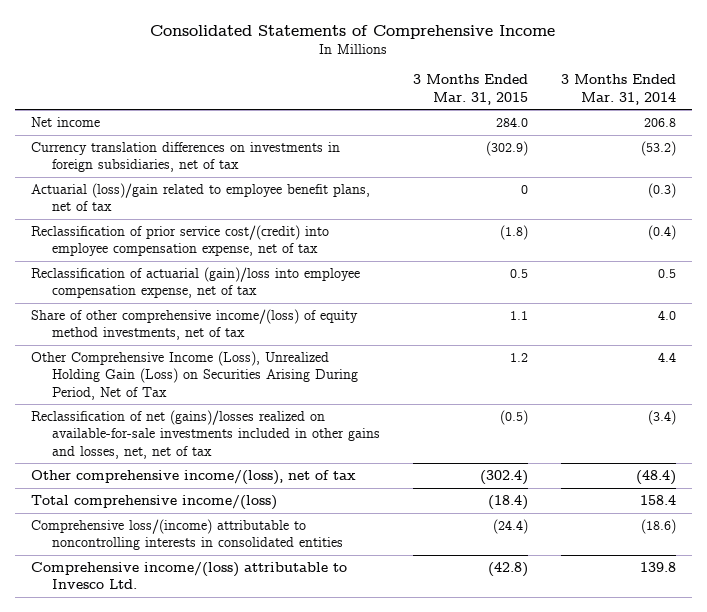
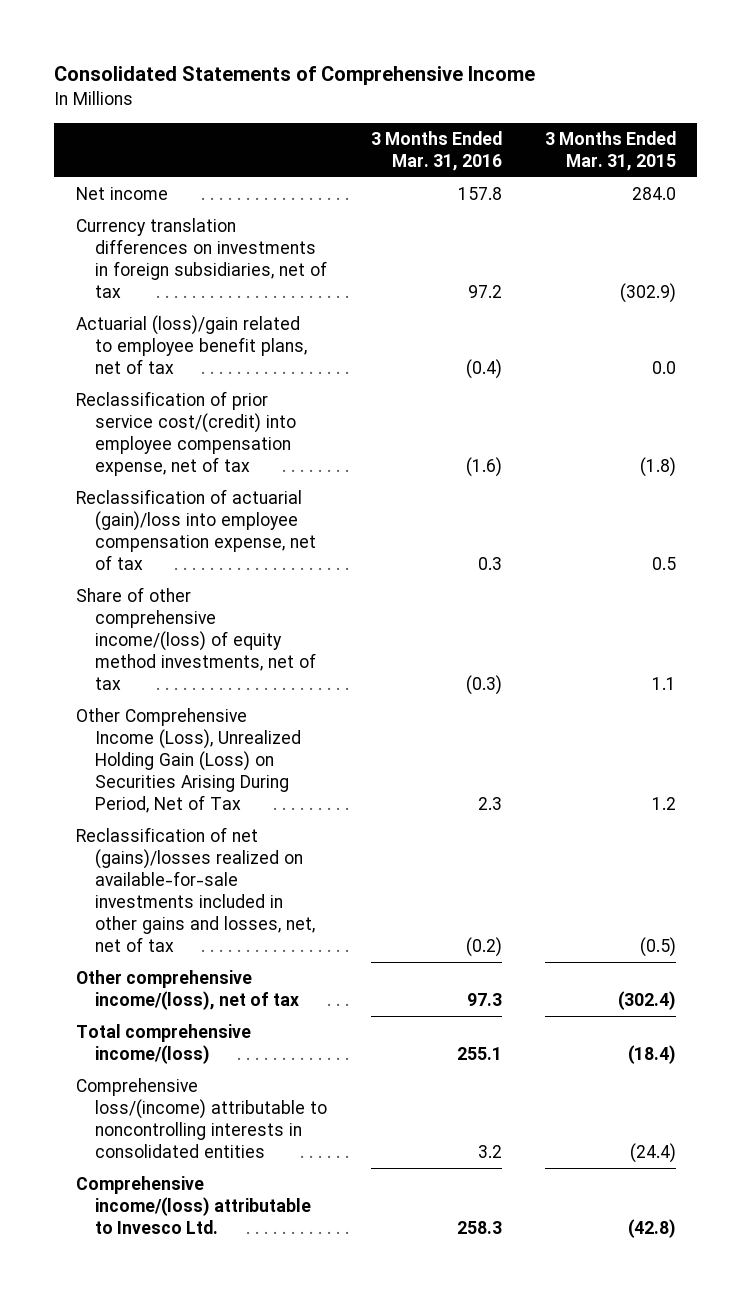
[560,74,676,105] 3 Months Ended Mar. 31, 2014 -> none
none -> [370,130,502,171] 3 Months Ended Mar. 31, 2016
[520,185,528,195] 0 -> [651,361,676,375] 0.0

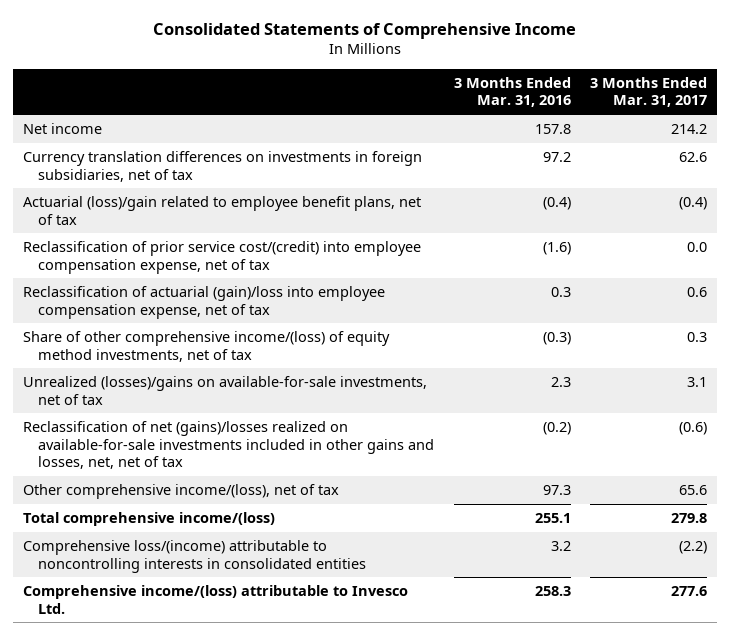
[544,130,676,171] 3 Months Ended Mar. 31, 2015 -> none
none -> [590,76,708,108] 3 Months Ended Mar. 31, 2017
[75,708,302,814] Other Comprehensive Income (Loss), Unrealized Holding Gain (Loss) on Securities Arising During Period, Net of Tax -> [22,376,427,405] Unrealized (losses)/gains on available-for-sale investments, net of tax

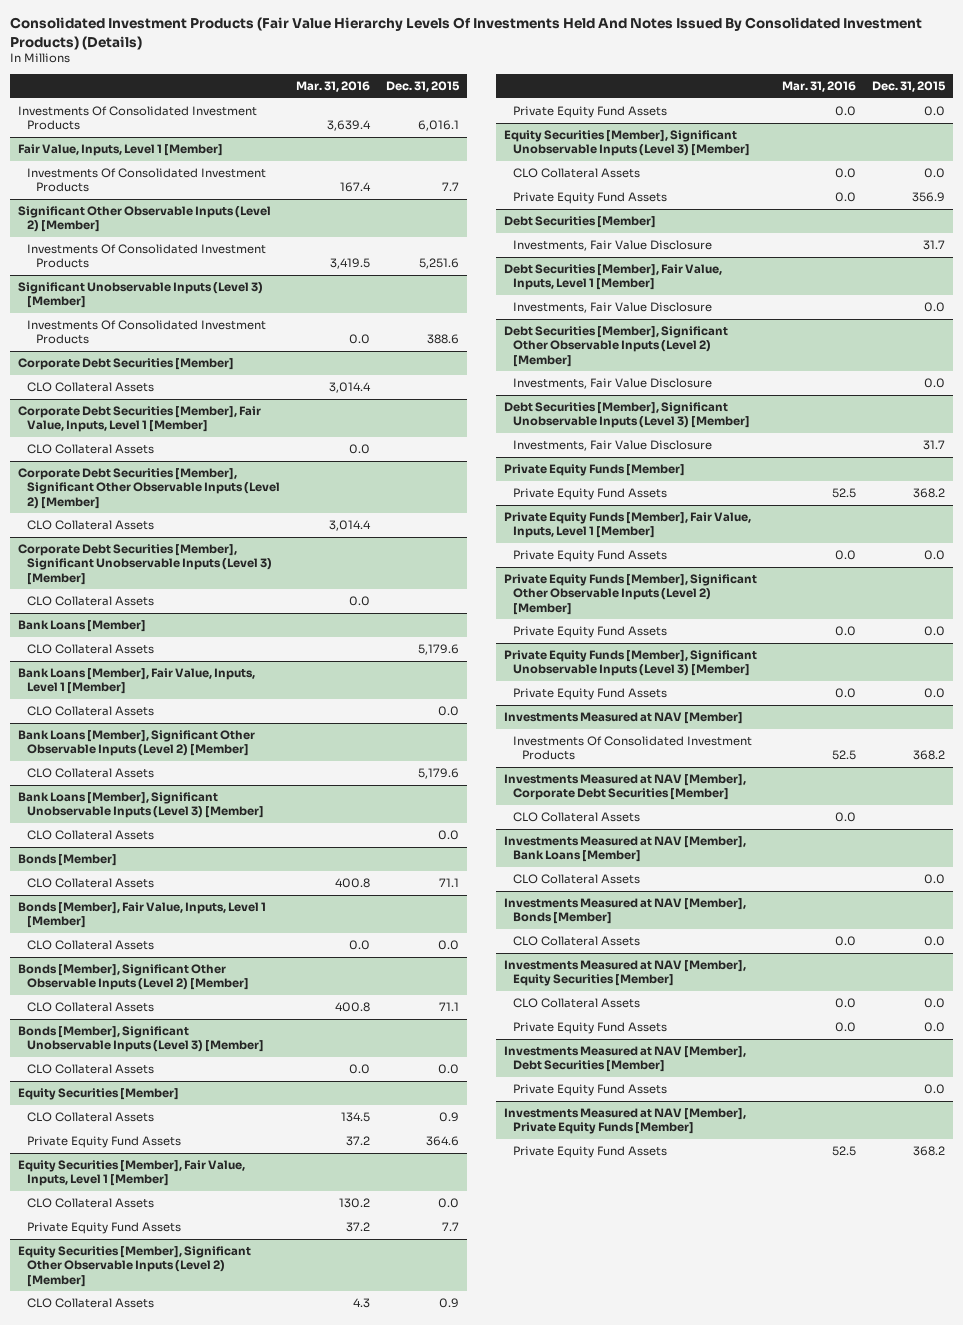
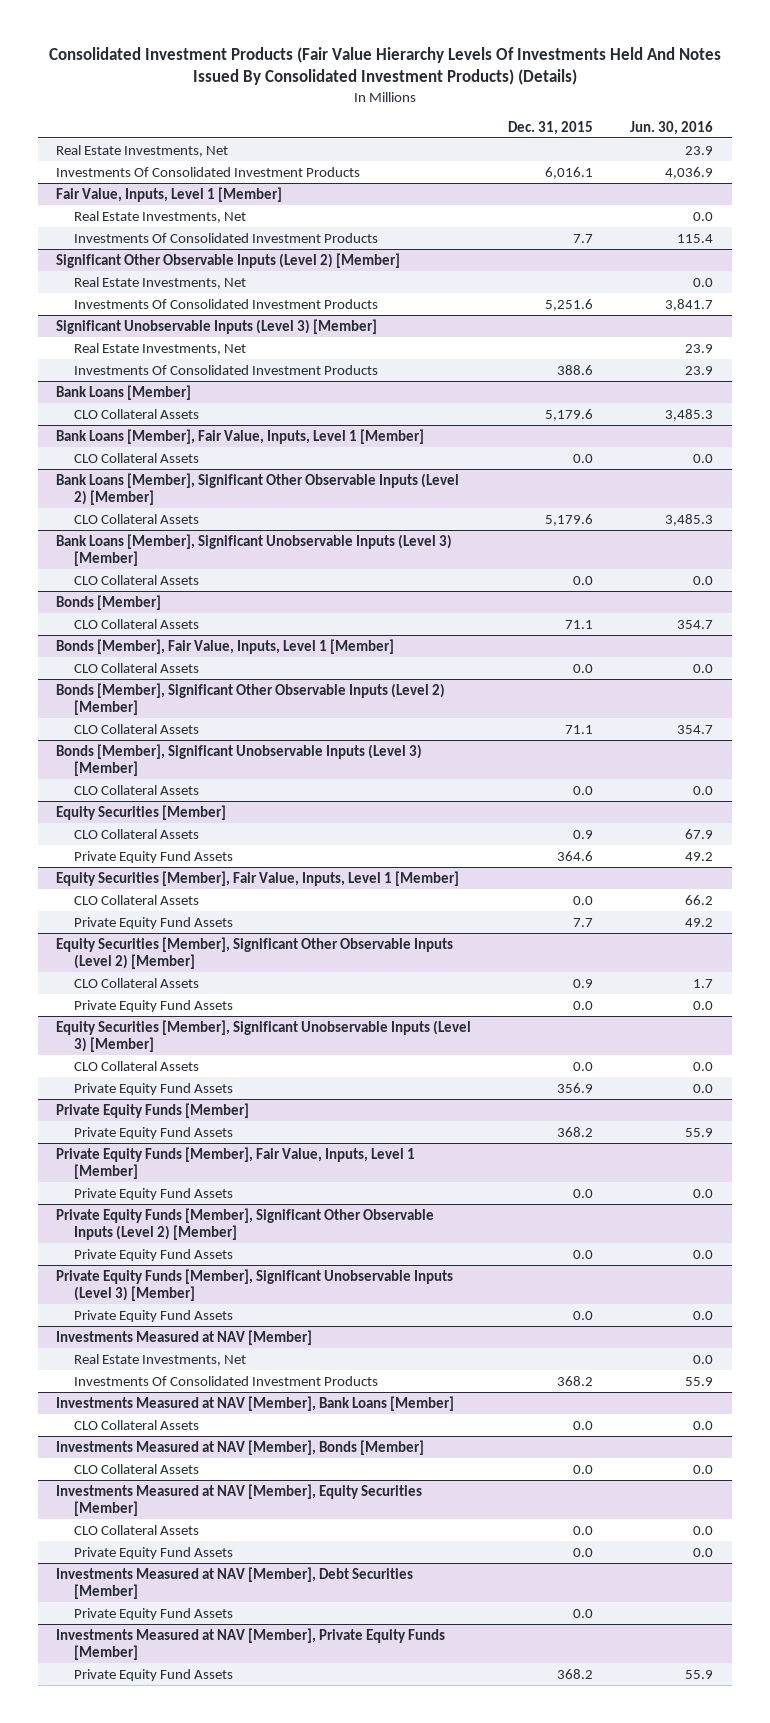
[296,81,371,93] Mar. 31, 2016 -> none
none -> [630,120,714,135] Jun. 30, 2016
none -> [56,144,229,157] Real Estate Investments, Net
none -> [73,210,246,223] Real Estate Investments, Net
none -> [73,276,246,289] Real Estate Investments, Net
none -> [73,342,246,355] Real Estate Investments, Net
[18,358,235,371] Corporate Debt Securities [Member] -> none
[27,382,155,393] CLO Collateral Assets -> none
[18,406,262,433] Corporate Debt Securities [Member], Fair Value, Inputs, Level 1 [Member] -> none
[27,444,155,455] CLO Collateral Assets -> none
[18,468,281,509] Corporate Debt Securities [Member], Significant Other Observable Inputs (Level 2) [Member] -> none
[27,520,155,531] CLO Collateral Assets -> none
[18,544,273,585] Corporate Debt Securities [Member], Significant Unobservable Inputs (Level 3) [Member] -> none
[27,596,155,607] CLO Collateral Assets -> none
[503,216,656,229] Debt Securities [Member] -> none
[512,240,712,252] Investments, Fair Value Disclosure -> none
[503,264,722,291] Debt Securities [Member], Fair Value, Inputs, Level 1 [Member] -> none
[512,302,712,314] Investments, Fair Value Disclosure -> none
[503,326,728,367] Debt Securities [Member], Significant Other Observable Inputs (Level 2) [Member] -> none
[512,378,712,390] Investments, Fair Value Disclosure -> none
[503,402,750,429] Debt Securities [Member], Significant Unobservable Inputs (Level 3) [Member] -> none
[512,440,712,452] Investments, Fair Value Disclosure -> none
none -> [73,1353,246,1366] Real Estate Investments, Net
[503,774,746,801] Investments Measured at NAV [Member], Corporate Debt Securities [Member] -> none
[512,812,640,823] CLO Collateral Assets -> none

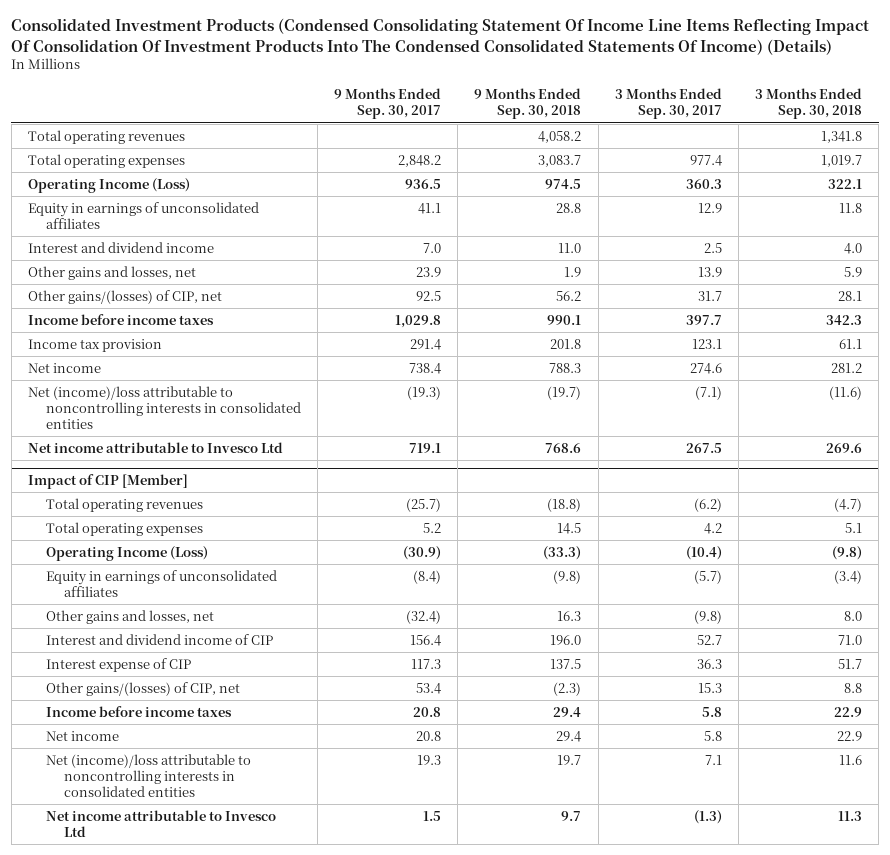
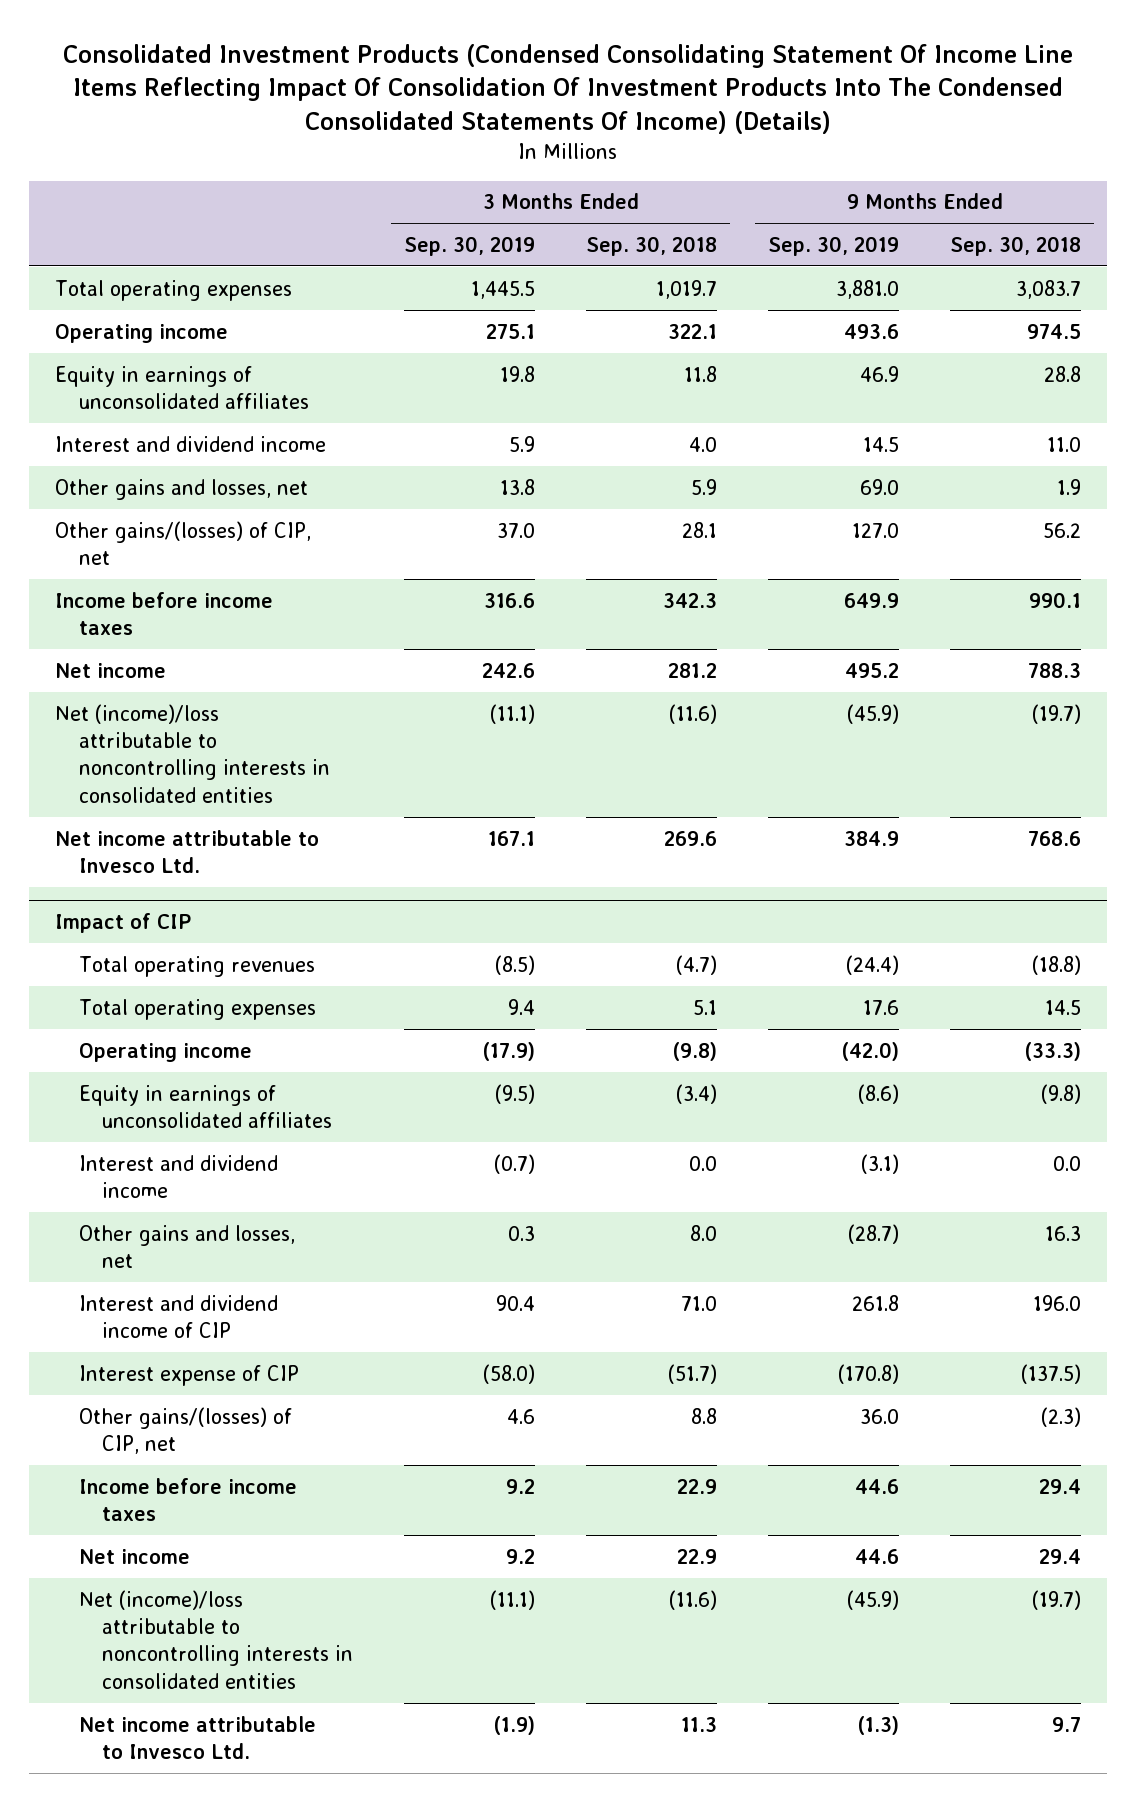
[334,88,442,120] 9 Months Ended Sep. 30, 2017 -> none
[614,88,722,120] 3 Months Ended Sep. 30, 2017 -> none
none -> [404,235,536,256] Sep. 30, 2019
none -> [768,235,900,256] Sep. 30, 2019
[27,129,185,144] Total operating revenues -> none
[27,177,190,193] Operating Income (Loss) -> [54,323,228,343] Operating income
[27,338,162,352] Income tax provision -> none
[27,441,283,453] Net income attributable to Invesco Ltd -> [54,829,319,873] Net income attributable to Invesco Ltd.
[27,473,188,489] Impact of CIP [Member] -> [54,913,191,934] Impact of CIP
[45,545,208,561] Operating Income (Loss) -> [78,1042,252,1062] Operating income
none -> [78,1154,278,1198] Interest and dividend income
[550,658,582,669] 137.5 -> [1021,1363,1082,1384] (137.5)
[838,658,863,669] 51.7 -> [668,1363,718,1384] (51.7)
[557,754,582,765] 19.7 -> [1032,1589,1082,1610] (19.7)
[839,754,863,765] 11.6 -> [669,1589,718,1610] (11.6)
[45,809,276,837] Net income attributable to Invesco Ltd -> [78,1715,316,1759] Net income attributable to Invesco Ltd.

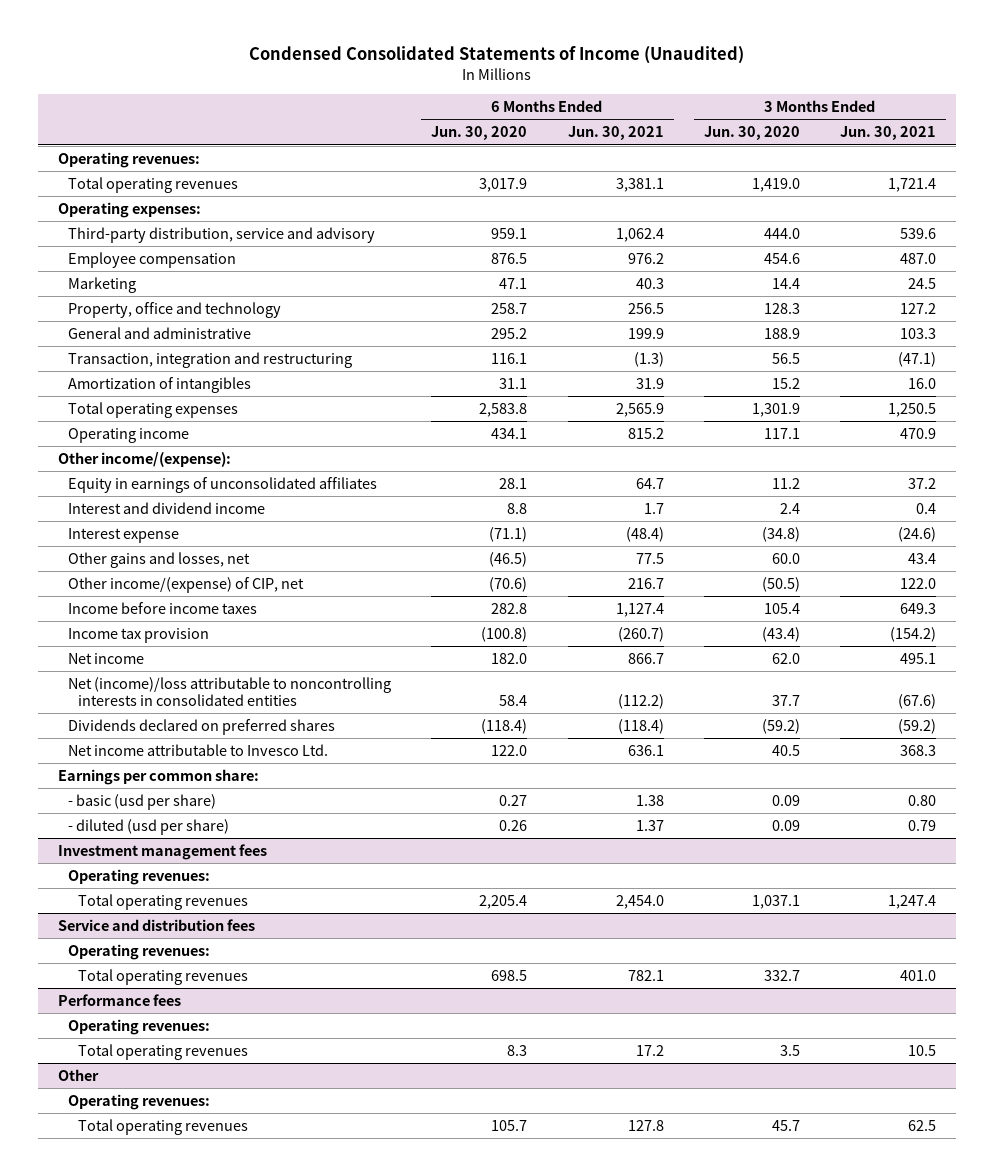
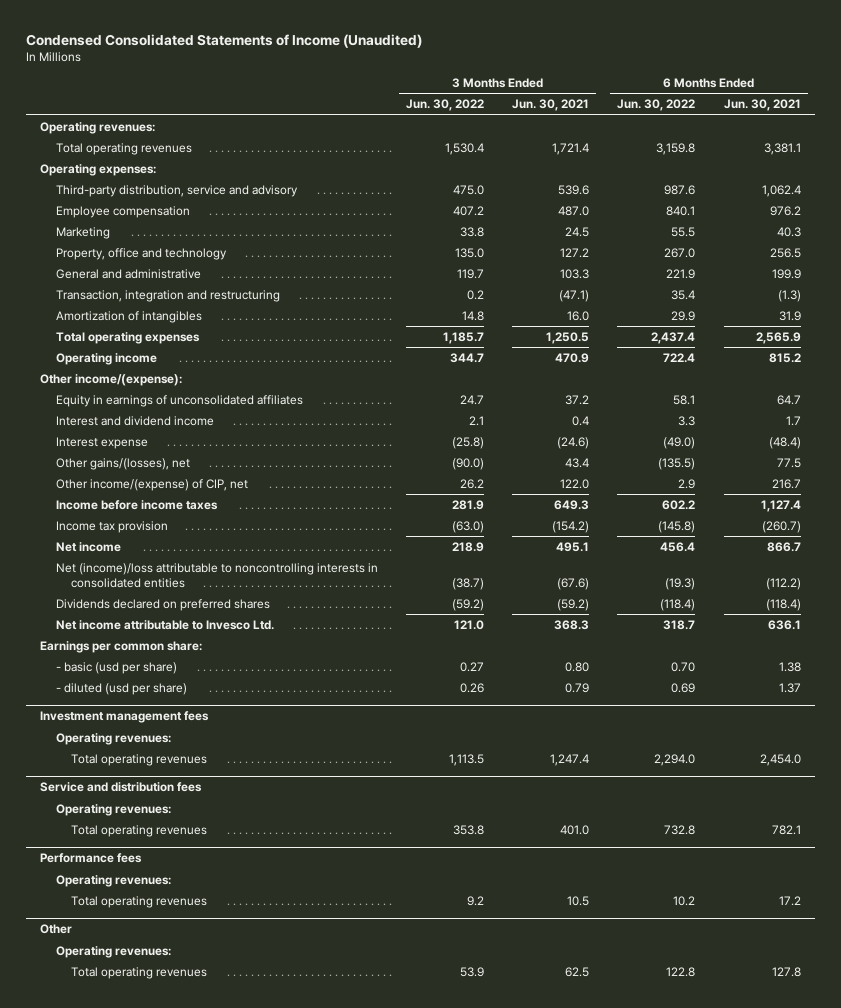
[431,126,528,141] Jun. 30, 2020 -> none
[703,126,800,141] Jun. 30, 2020 -> none
none -> [405,99,484,112] Jun. 30, 2022
none -> [617,99,696,112] Jun. 30, 2022
[68,551,251,568] Other gains and losses, net -> [55,457,190,470] Other gains/(losses), net

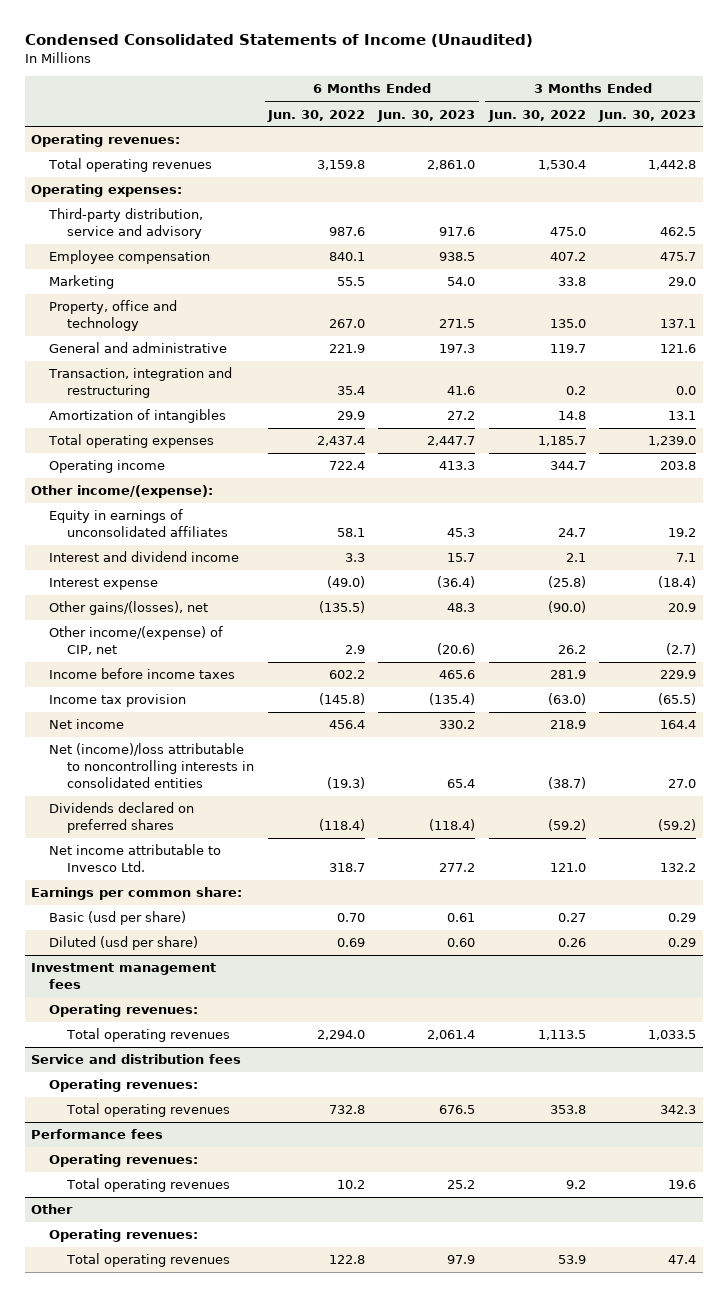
[512,99,590,112] Jun. 30, 2021 -> none
[723,99,801,112] Jun. 30, 2021 -> none
none -> [377,109,476,122] Jun. 30, 2023
none -> [598,109,697,122] Jun. 30, 2023
[55,661,177,674] - basic (usd per share) -> [49,911,187,926] Basic (usd per share)
[55,682,187,695] - diluted (usd per share) -> [49,936,199,951] Diluted (usd per share)

